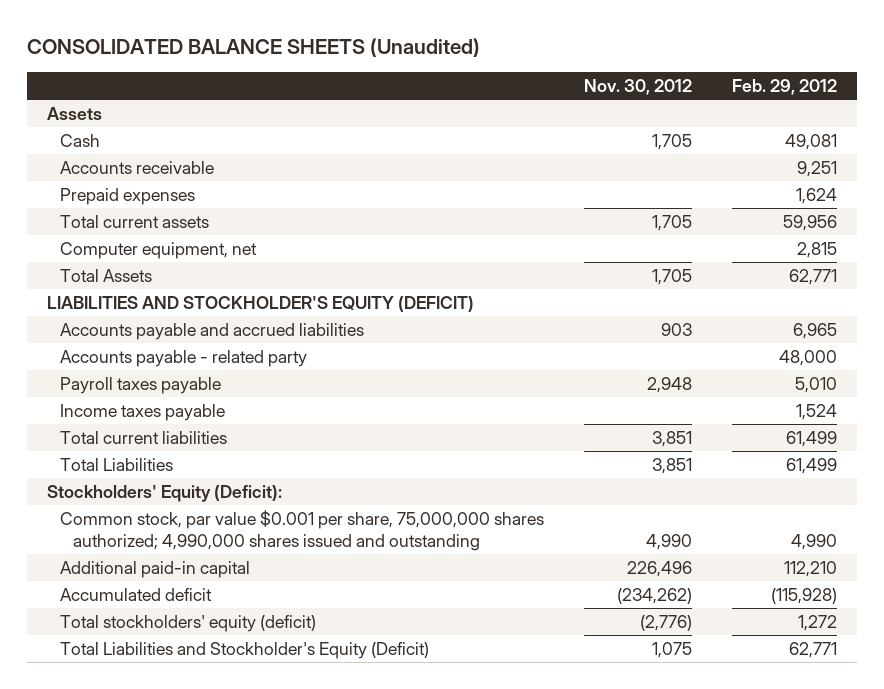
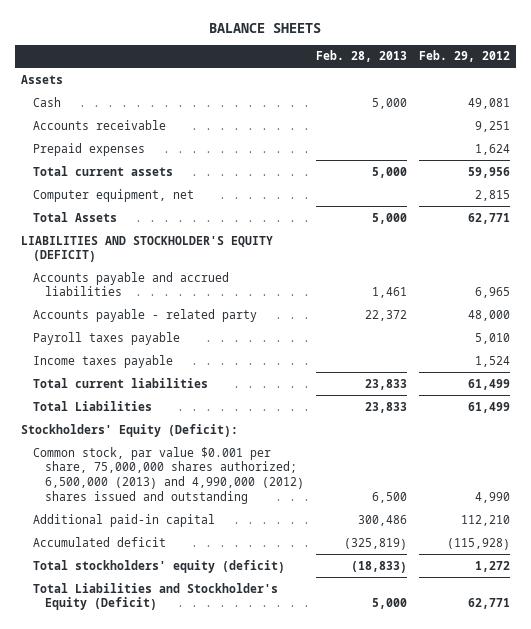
[26,38,480,58] CONSOLIDATED BALANCE SHEETS (Unaudited) -> [209,22,322,33] BALANCE SHEETS
[583,79,692,96] Nov. 30, 2012 -> none
none -> [315,50,407,63] Feb. 28, 2013
[60,509,545,552] Common stock, par value $0.001 per share, 75,000,000 shares authorized; 4,990,000 shares issued and outstanding -> [32,446,304,504] Common stock, par value $0.001 per share, 75,000,000 shares authorized; 6,500,000 (2013) and 4,990,000 (2012) shares issued and outstanding

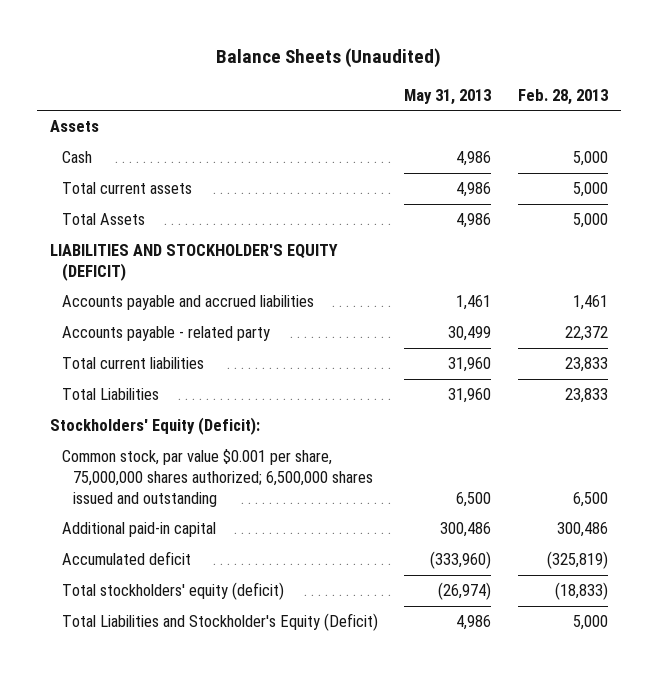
[209,22,322,33] BALANCE SHEETS -> [215,47,441,68] Balance Sheets (Unaudited)
[418,50,510,63] Feb. 29, 2012 -> none
none -> [404,88,492,105] May 31, 2013
[32,119,166,130] Accounts receivable -> none
[32,142,145,156] Prepaid expenses -> none
[32,188,194,202] Computer equipment, net -> none
[32,331,180,345] Payroll taxes payable -> none
[32,354,173,368] Income taxes payable -> none
[32,446,304,504] Common stock, par value $0.001 per share, 75,000,000 shares authorized; 6,500,000 (2013) and 4,990,000 (2012) shares issued and outstanding -> [61,449,374,507] Common stock, par value $0.001 per share, 75,000,000 shares authorized; 6,500,000 shares issued and outstanding

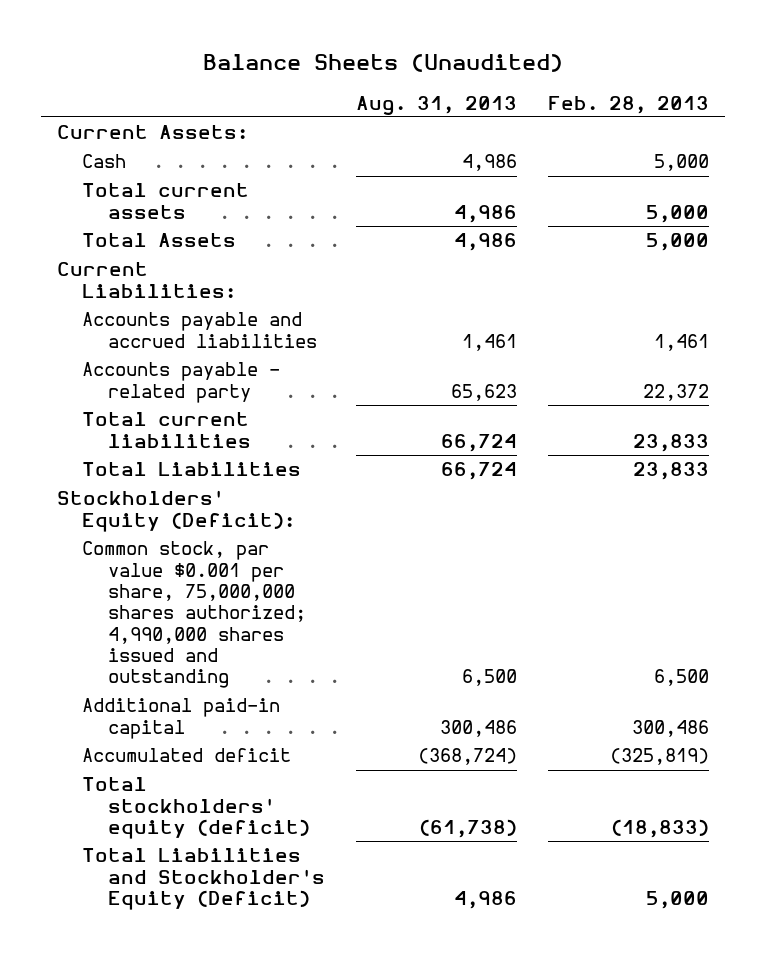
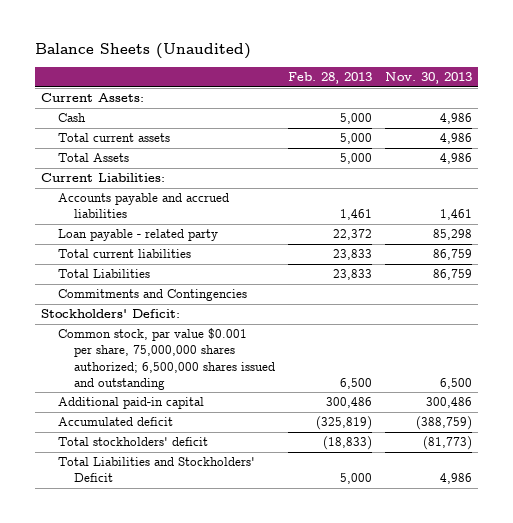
[355,95,517,115] Aug. 31, 2013 -> none
none -> [384,72,472,85] Nov. 30, 2013
[82,362,281,403] Accounts payable - related party -> [57,229,218,242] Loan payable - related party
none -> [57,289,247,302] Commitments and Contingencies
[56,490,296,532] Stockholders' Equity (Deficit): -> [41,309,181,319] Stockholders' Deficit:
[82,541,306,689] Common stock, par value $0.001 per share, 75,000,000 shares authorized; 4,990,000 shares issued and outstanding -> [57,328,276,390] Common stock, par value $0.001 per share, 75,000,000 shares authorized; 6,500,000 shares issued and outstanding
[82,777,310,839] Total stockholders' equity (deficit) -> [57,437,208,447] Total stockholders' deficit
[82,848,325,910] Total Liabilities and Stockholder's Equity (Deficit) -> [57,457,255,483] Total Liabilities and Stockholders' Deficit

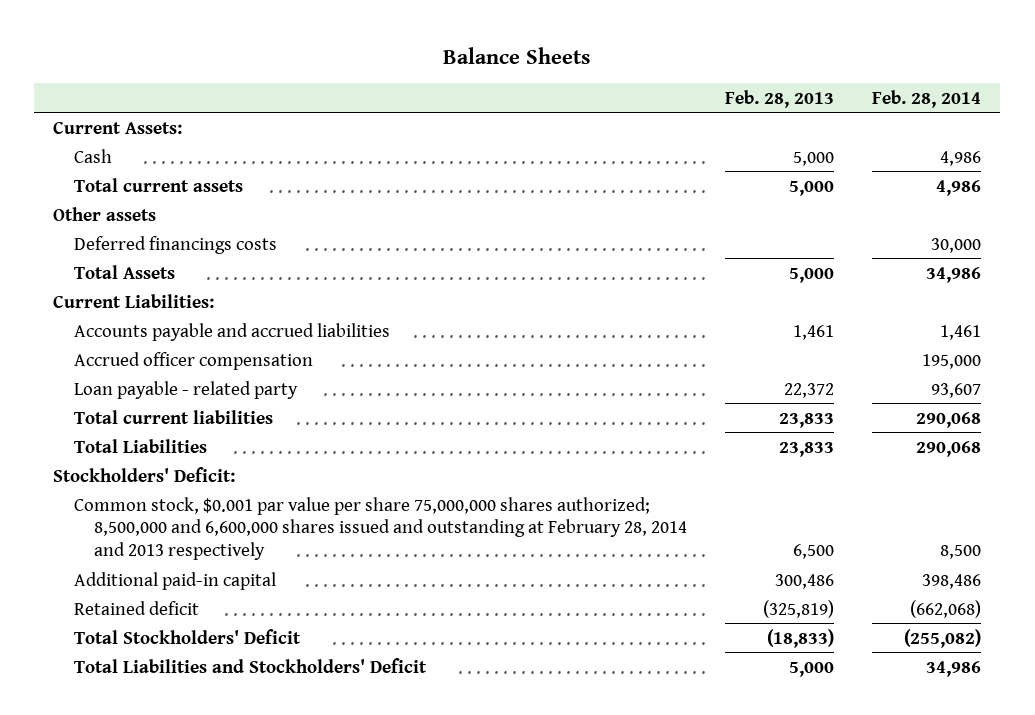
[35,43,252,60] Balance Sheets (Unaudited) -> [443,46,591,64] Balance Sheets
[384,72,472,85] Nov. 30, 2013 -> none
none -> [872,89,982,108] Feb. 28, 2014
none -> [53,206,157,221] Other assets
none -> [73,235,277,254] Deferred financings costs
none -> [73,351,313,370] Accrued officer compensation
[57,289,247,302] Commitments and Contingencies -> none
[57,328,276,390] Common stock, par value $0.001 per share, 75,000,000 shares authorized; 6,500,000 shares issued and outstanding -> [73,496,688,560] Common stock, $0.001 par value per share 75,000,000 shares authorized; 8,500,000 and 6,600,000 shares issued and outstanding at February 28, 2014 and 2013 respectively
[57,417,173,427] Accumulated deficit -> [73,600,199,615] Retained deficit
[57,437,208,447] Total stockholders' deficit -> [73,628,301,644] Total Stockholders' Deficit

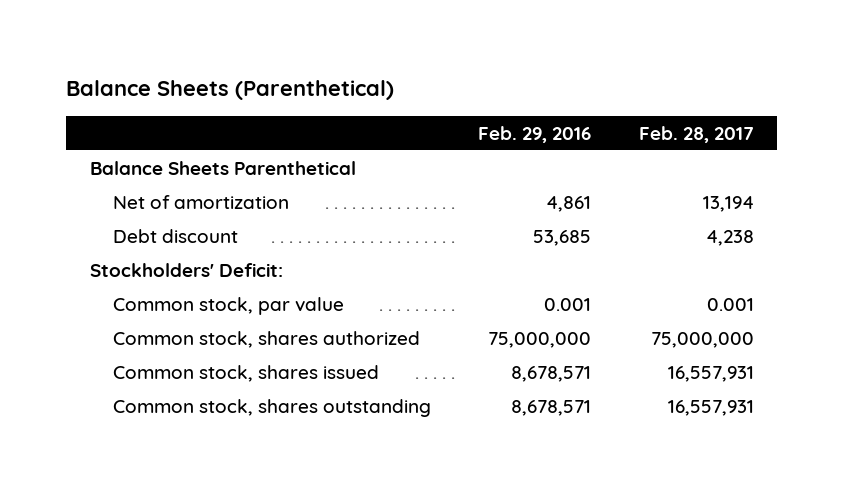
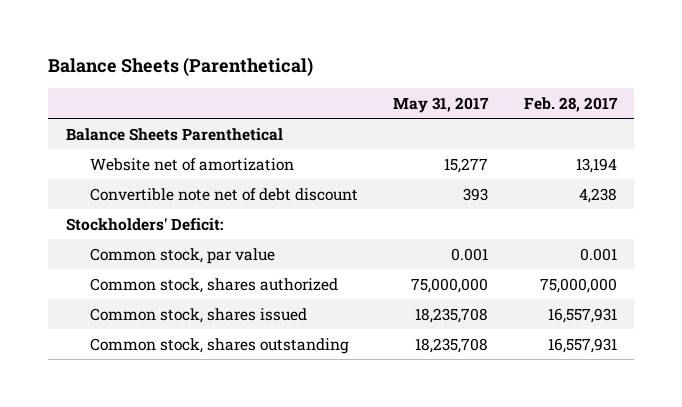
[478,125,592,143] Feb. 29, 2016 -> none
none -> [393,96,490,113] May 31, 2017
[112,195,289,210] Net of amortization -> [90,157,295,171] Website net of amortization
[112,229,238,244] Debt discount -> [90,187,359,201] Convertible note net of debt discount

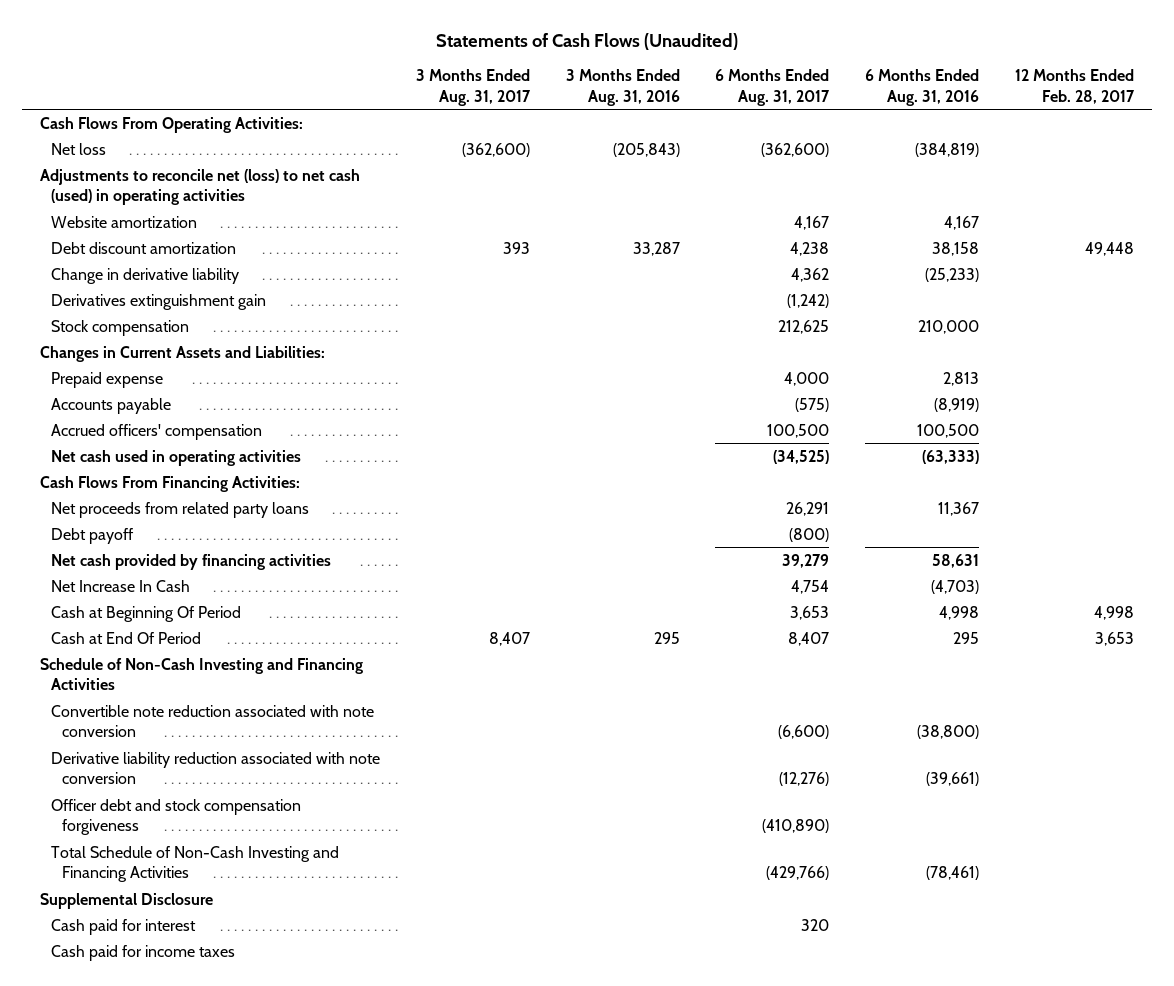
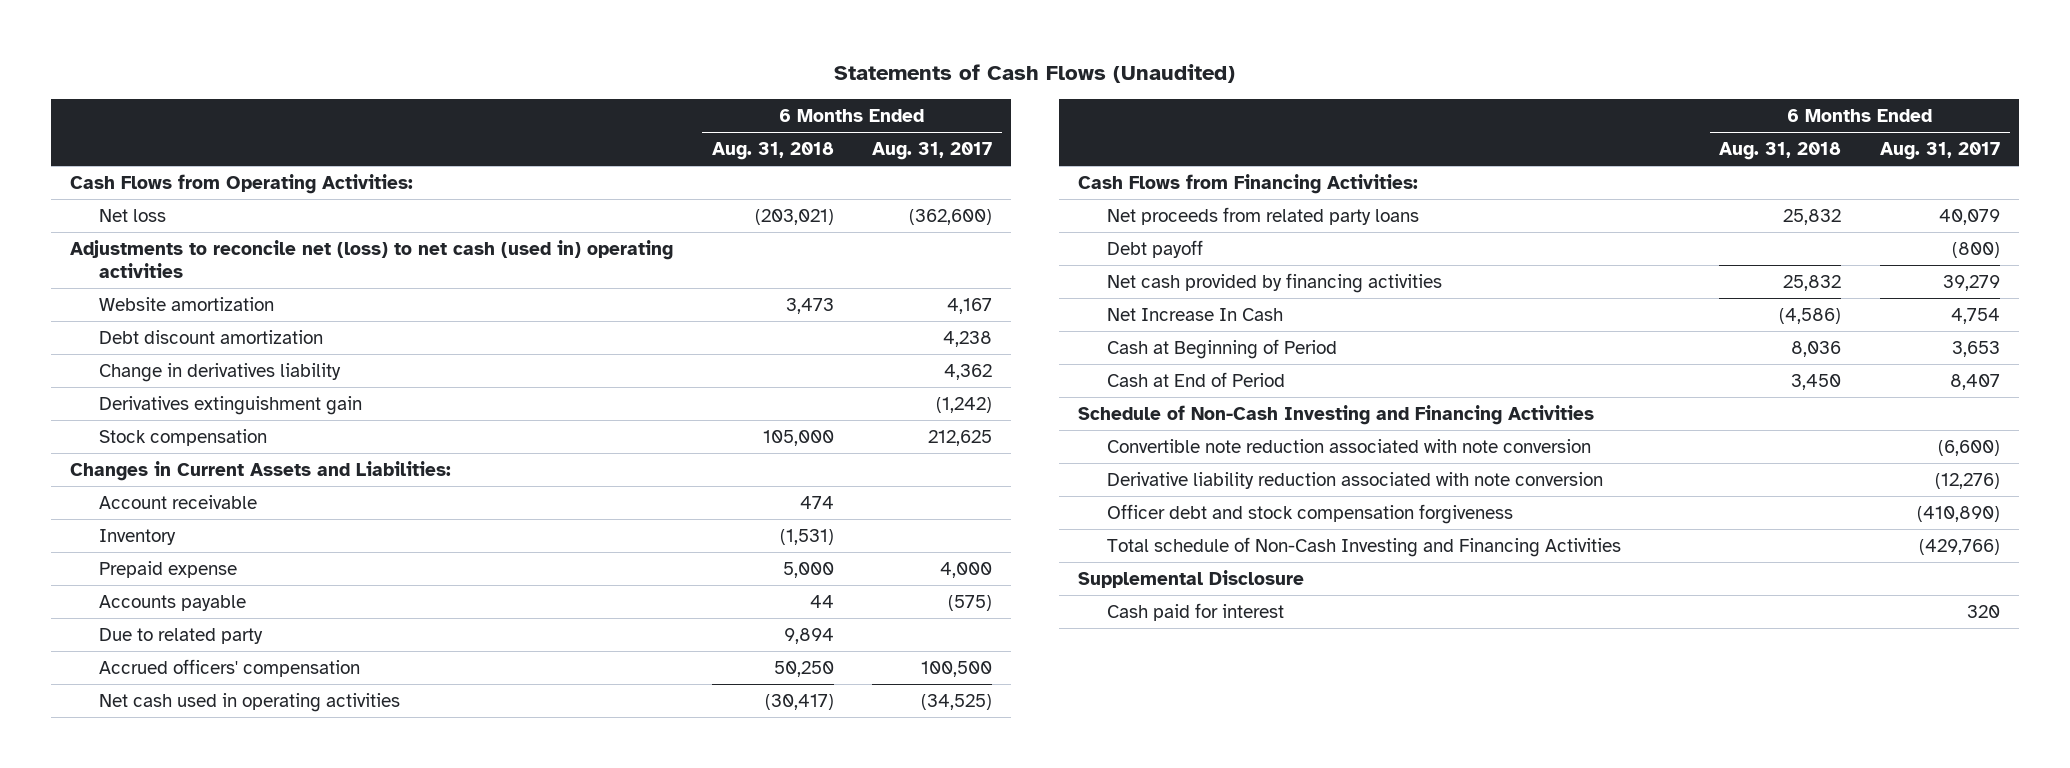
[415,69,531,106] 3 Months Ended Aug. 31, 2017 -> none
[565,69,680,106] 3 Months Ended Aug. 31, 2016 -> none
[865,69,980,106] 6 Months Ended Aug. 31, 2016 -> none
[1014,69,1135,104] 12 Months Ended Feb. 28, 2017 -> none
none -> [711,142,834,161] Aug. 31, 2018
[39,116,303,133] Cash Flows From Operating Activities: -> [69,174,413,195] Cash Flows from Operating Activities:
[39,168,360,206] Adjustments to reconcile net (loss) to net cash (used) in operating activities -> [69,240,673,279] Adjustments to reconcile net (loss) to net cash (used in) operating activities
[51,267,240,284] Change in derivative liability -> [98,363,341,383] Change in derivatives liability
none -> [98,495,257,510] Account receivable
none -> [98,529,176,546] Inventory
none -> [98,628,263,645] Due to related party
[39,475,300,492] Cash Flows From Financing Activities: -> [1077,174,1418,195] Cash Flows from Financing Activities:
[786,501,830,516] 26,291 -> [1939,209,2001,226] 40,079
[51,605,242,622] Cash at Beginning Of Period -> [1106,339,1337,360] Cash at Beginning of Period
[51,631,202,644] Cash at End Of Period -> [1106,372,1285,388] Cash at End of Period
[51,845,340,883] Total Schedule of Non-Cash Investing and Financing Activities -> [1106,537,1621,558] Total schedule of Non-Cash Investing and Financing Activities
[51,944,236,961] Cash paid for income taxes -> none

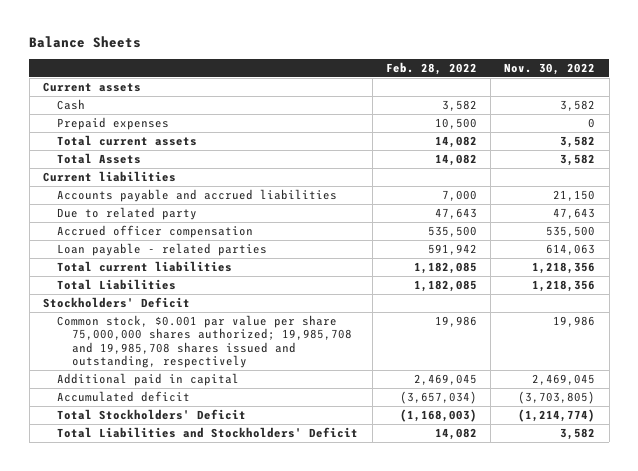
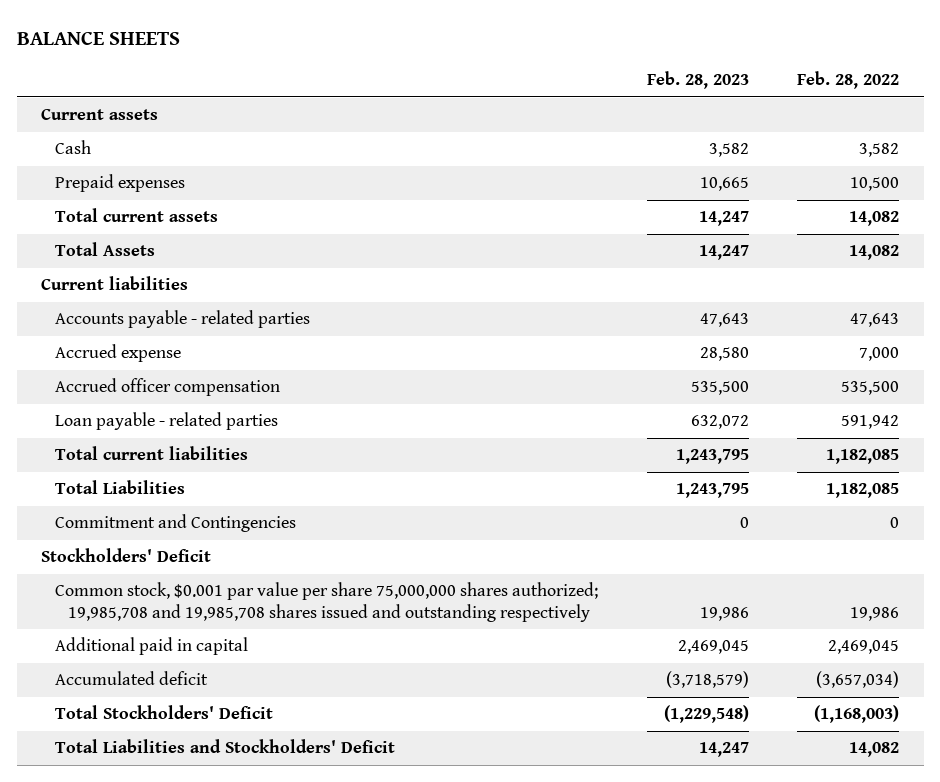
[29,36,142,49] Balance Sheets -> [16,31,180,45] BALANCE SHEETS
[504,62,596,75] Nov. 30, 2022 -> none
none -> [646,71,749,90] Feb. 28, 2023
[57,188,338,202] Accounts payable and accrued liabilities -> none
[57,206,198,220] Due to related party -> [54,310,310,329] Accounts payable - related parties
none -> [54,344,181,363] Accrued expense
none -> [54,514,296,533] Commitment and Contingencies
[57,314,352,369] Common stock, $0.001 par value per share 75,000,000 shares authorized; 19,985,708 and 19,985,708 shares issued and outstanding, respectively -> [54,582,598,622] Common stock, $0.001 par value per share 75,000,000 shares authorized; 19,985,708 and 19,985,708 shares issued and outstanding respectively

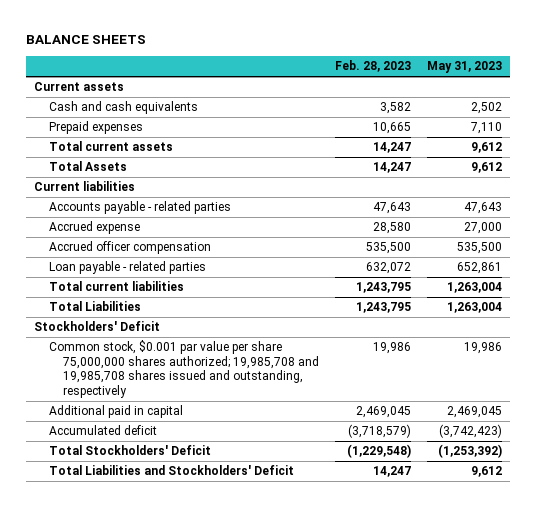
[797,71,900,90] Feb. 28, 2022 -> none
none -> [427,61,503,74] May 31, 2023
[54,140,91,155] Cash -> [48,101,198,115] Cash and cash equivalents
[54,514,296,533] Commitment and Contingencies -> none
[54,582,598,622] Common stock, $0.001 par value per share 75,000,000 shares authorized; 19,985,708 and 19,985,708 shares issued and outstanding respectively -> [48,340,320,398] Common stock, $0.001 par value per share 75,000,000 shares authorized; 19,985,708 and 19,985,708 shares issued and outstanding, respectively

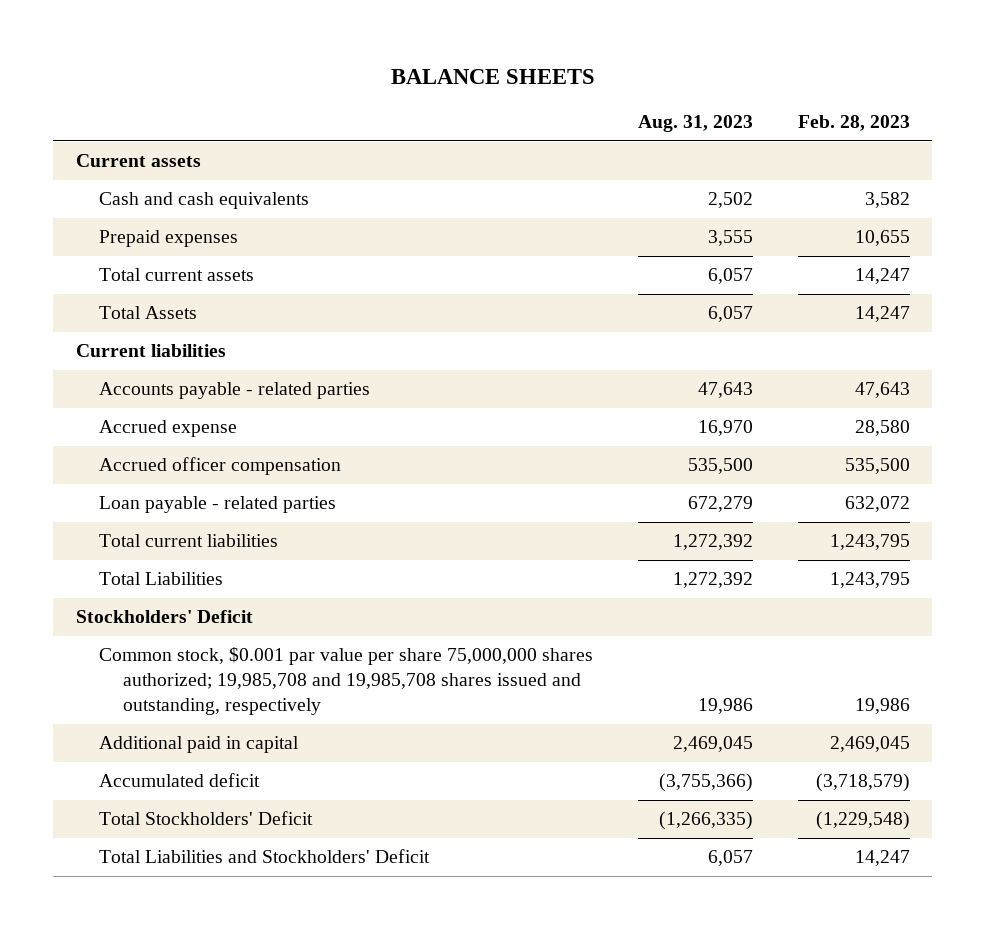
[427,61,503,74] May 31, 2023 -> none
none -> [638,115,754,133] Aug. 31, 2023
[373,122,412,135] 10,665 -> [854,230,910,247] 10,655

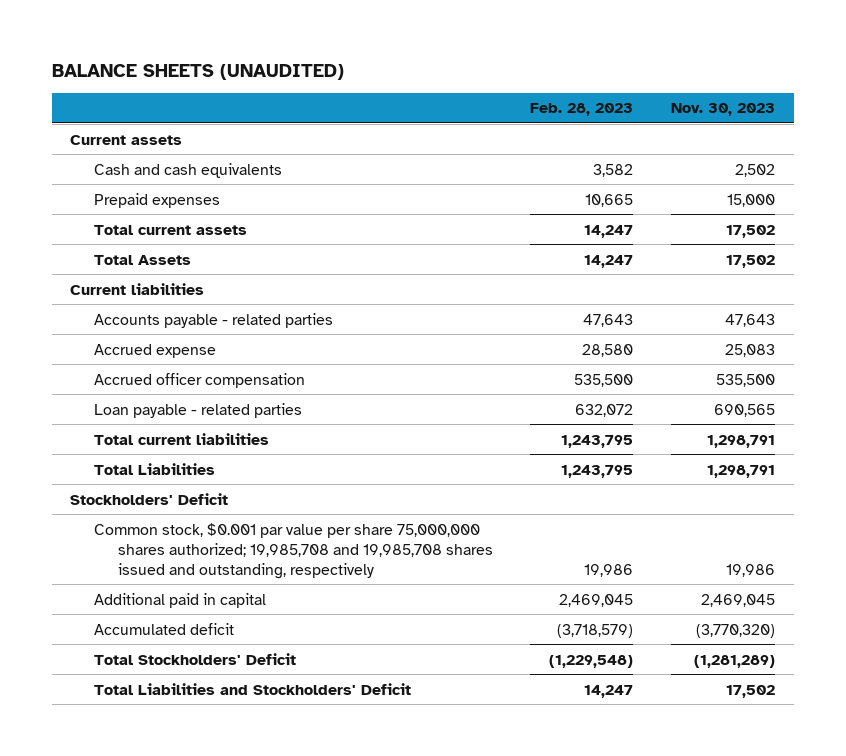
[390,68,595,84] BALANCE SHEETS -> [51,63,344,80] BALANCE SHEETS (UNAUDITED)
[638,115,754,133] Aug. 31, 2023 -> none
none -> [671,103,776,117] Nov. 30, 2023
[854,230,910,247] 10,655 -> [585,193,634,207] 10,665

